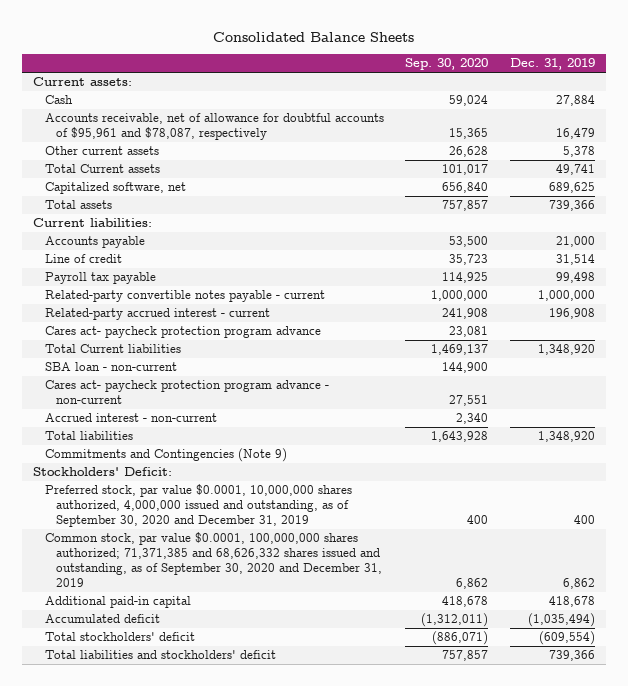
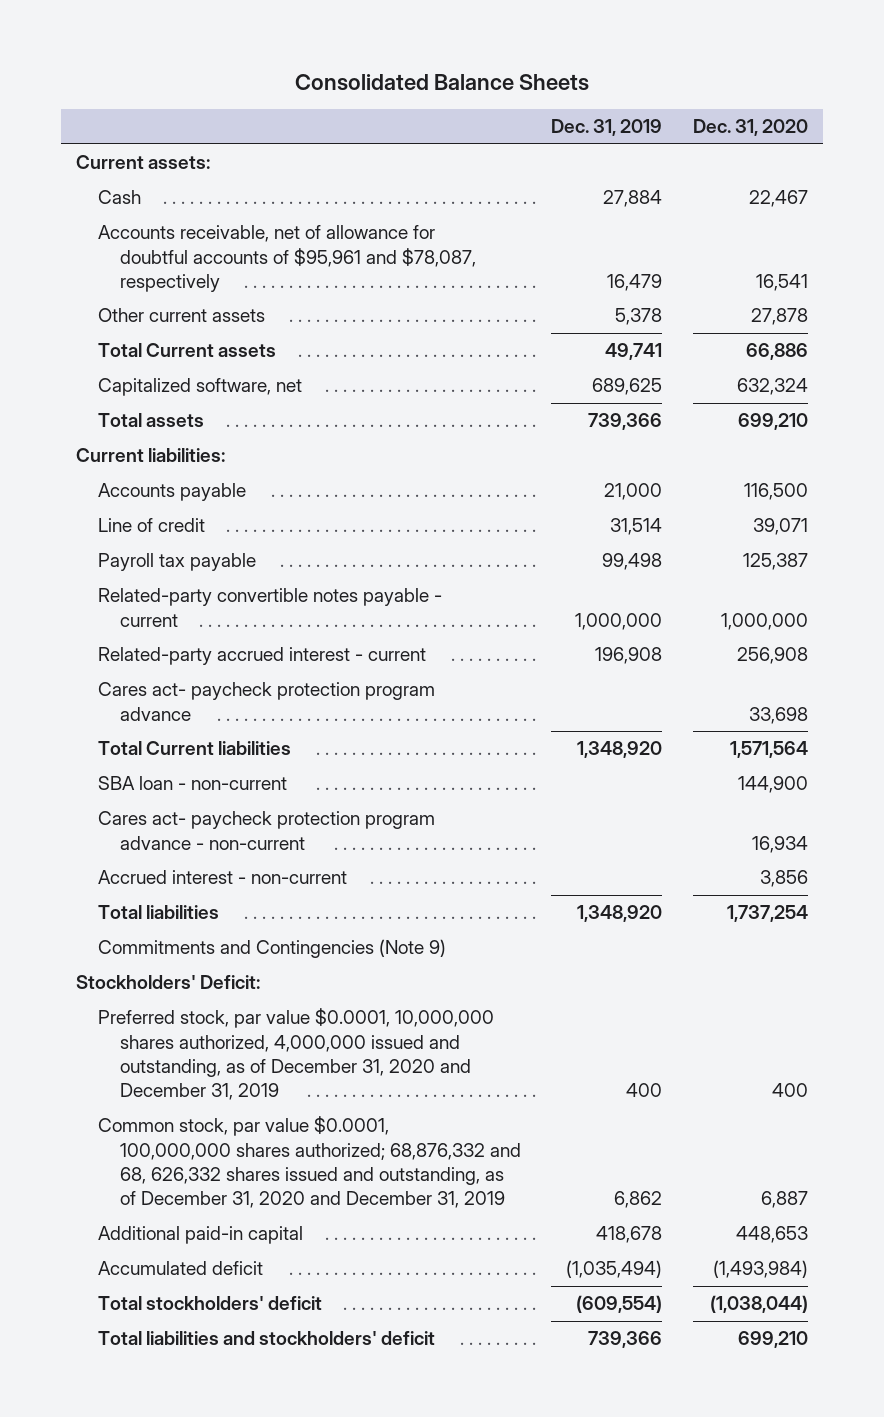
[405,58,489,71] Sep. 30, 2020 -> none
none -> [692,119,808,137] Dec. 31, 2020
[44,484,352,528] Preferred stock, par value $0.0001, 10,000,000 shares authorized, 4,000,000 issued and outstanding, as of September 30, 2020 and December 31, 2019 -> [97,1008,494,1101] Preferred stock, par value $0.0001, 10,000,000 shares authorized, 4,000,000 issued and outstanding, as of December 31, 2020 and December 31, 2019
[44,532,383,587] Common stock, par value $0.0001, 100,000,000 shares authorized; 71,371,385 and 68,626,332 shares issued and outstanding, as of September 30, 2020 and December 31, 2019 -> [97,1116,521,1209] Common stock, par value $0.0001, 100,000,000 shares authorized; 68,876,332 and 68, 626,332 shares issued and outstanding, as of December 31, 2020 and December 31, 2019

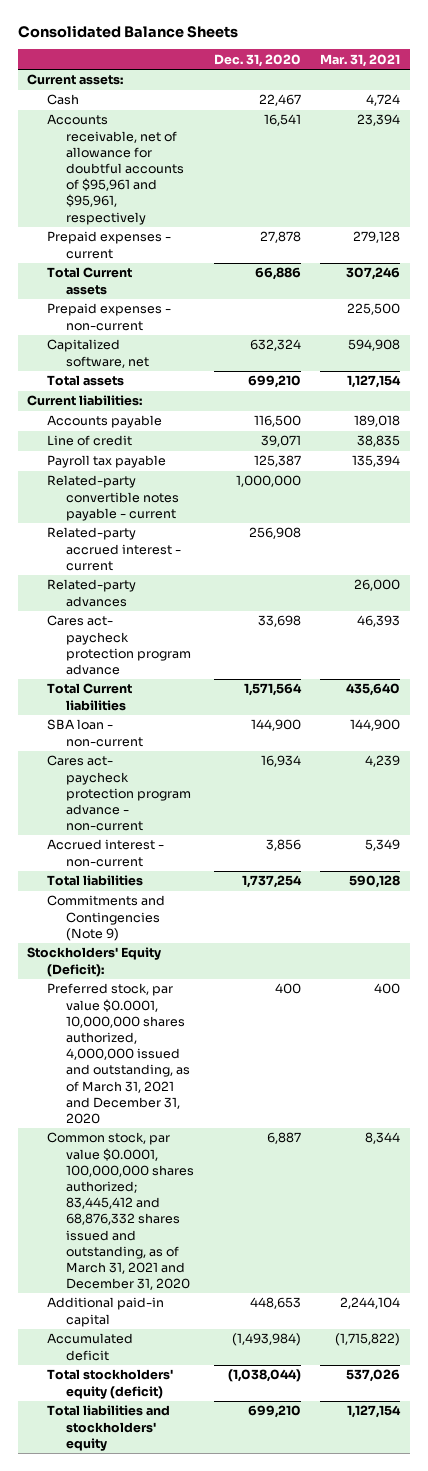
[551,119,663,137] Dec. 31, 2019 -> none
none -> [320,53,401,67] Mar. 31, 2021
[97,225,476,292] Accounts receivable, net of allowance for doubtful accounts of $95,961 and $78,087, respectively -> [46,114,184,225] Accounts receivable, net of allowance for doubtful accounts of $95,961 and $95,961, respectively
[97,308,265,323] Other current assets -> [46,231,171,259] Prepaid expenses - current
none -> [46,303,171,331] Prepaid expenses - non-current
none -> [46,579,136,607] Related-party advances
[75,975,260,990] Stockholders' Deficit: -> [27,947,162,977] Stockholders' Equity (Deficit):
[97,1008,494,1101] Preferred stock, par value $0.0001, 10,000,000 shares authorized, 4,000,000 issued and outstanding, as of December 31, 2020 and December 31, 2019 -> [46,983,190,1124] Preferred stock, par value $0.0001, 10,000,000 shares authorized, 4,000,000 issued and outstanding, as of March 31, 2021 and December 31, 2020
[97,1116,521,1209] Common stock, par value $0.0001, 100,000,000 shares authorized; 68,876,332 and 68, 626,332 shares issued and outstanding, as of December 31, 2020 and December 31, 2019 -> [46,1132,194,1291] Common stock, par value $0.0001, 100,000,000 shares authorized; 83,445,412 and 68,876,332 shares issued and outstanding, as of March 31, 2021 and December 31, 2020
[97,1296,322,1311] Total stockholders' deficit -> [46,1369,173,1399] Total stockholders' equity (deficit)
[97,1331,435,1346] Total liabilities and stockholders' deficit -> [46,1405,170,1451] Total liabilities and stockholders' equity

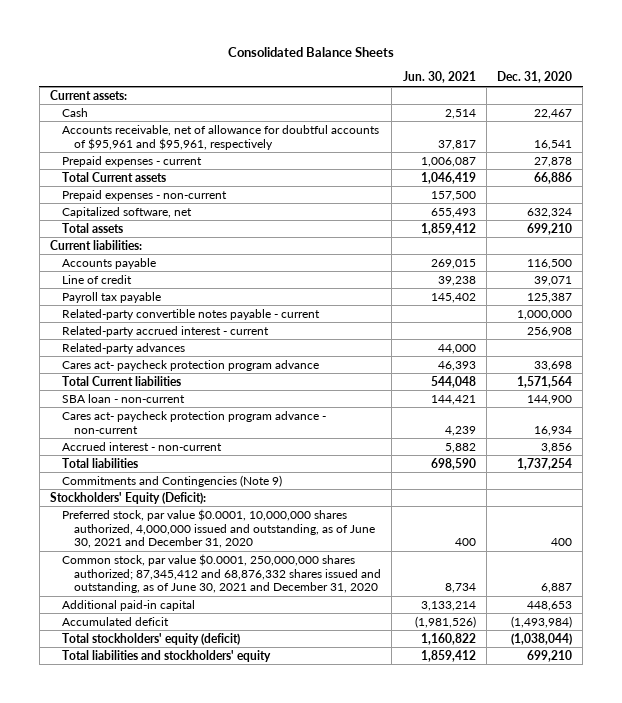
[320,53,401,67] Mar. 31, 2021 -> none
none -> [402,71,476,84] Jun. 30, 2021
[46,983,190,1124] Preferred stock, par value $0.0001, 10,000,000 shares authorized, 4,000,000 issued and outstanding, as of March 31, 2021 and December 31, 2020 -> [62,508,376,549] Preferred stock, par value $0.0001, 10,000,000 shares authorized, 4,000,000 issued and outstanding, as of June 30, 2021 and December 31, 2020
[46,1132,194,1291] Common stock, par value $0.0001, 100,000,000 shares authorized; 83,445,412 and 68,876,332 shares issued and outstanding, as of March 31, 2021 and December 31, 2020 -> [62,553,382,594] Common stock, par value $0.0001, 250,000,000 shares authorized; 87,345,412 and 68,876,332 shares issued and outstanding, as of June 30, 2021 and December 31, 2020

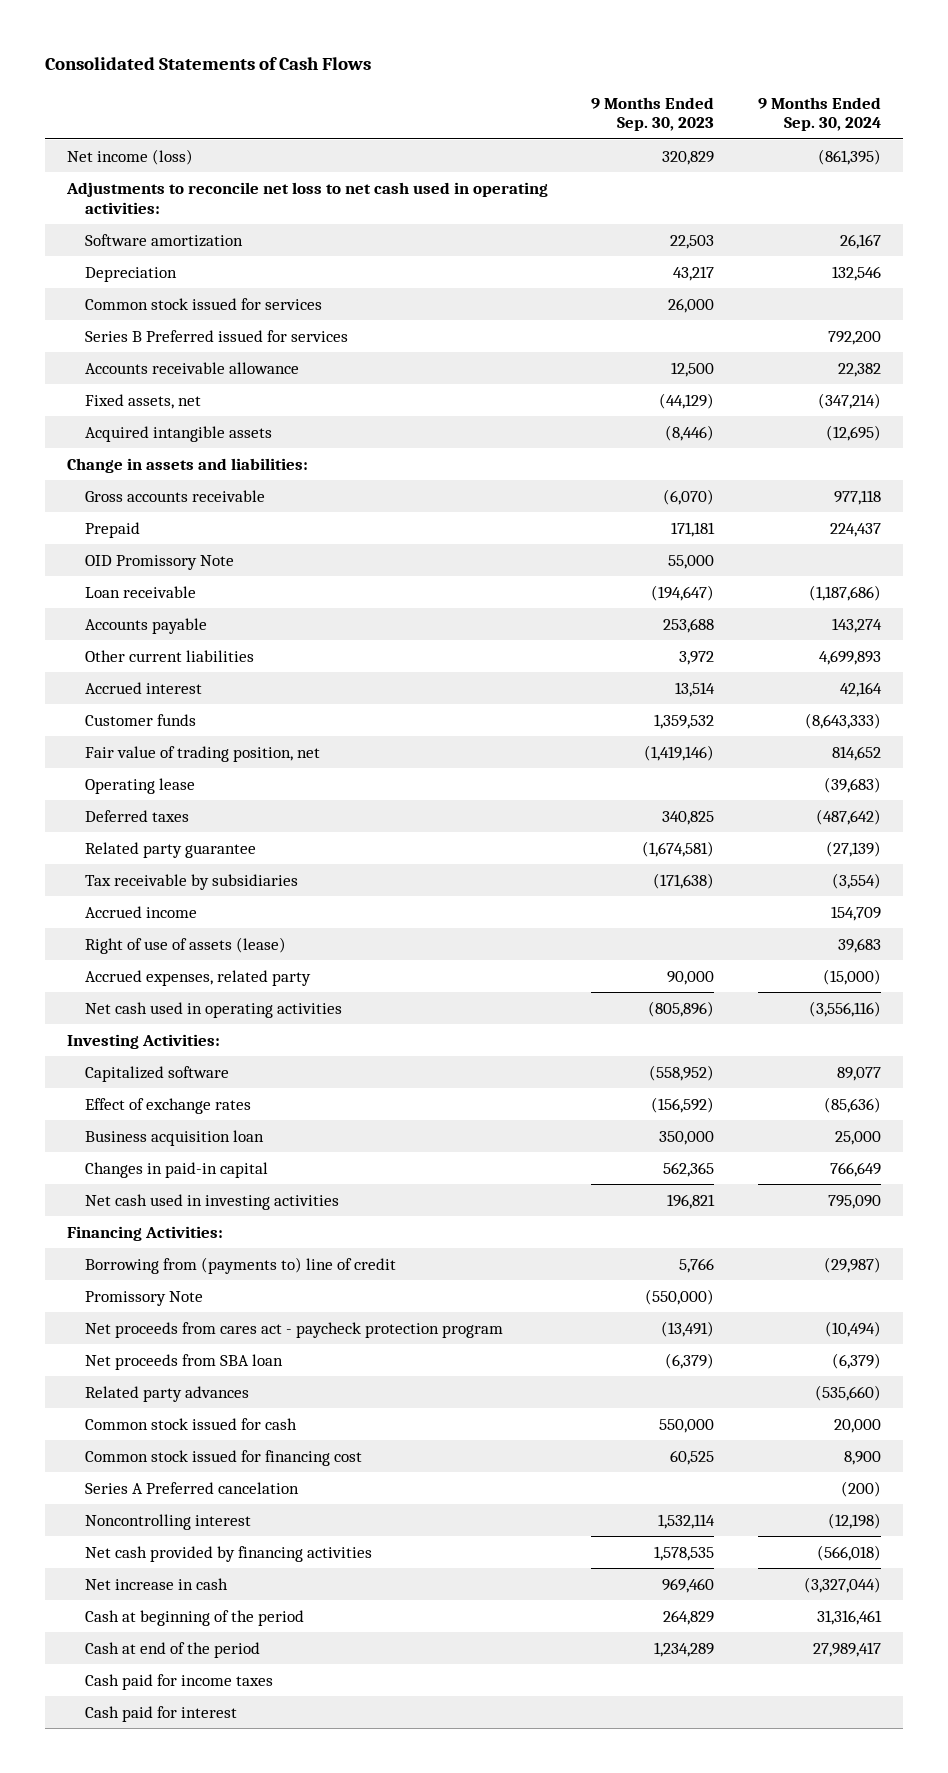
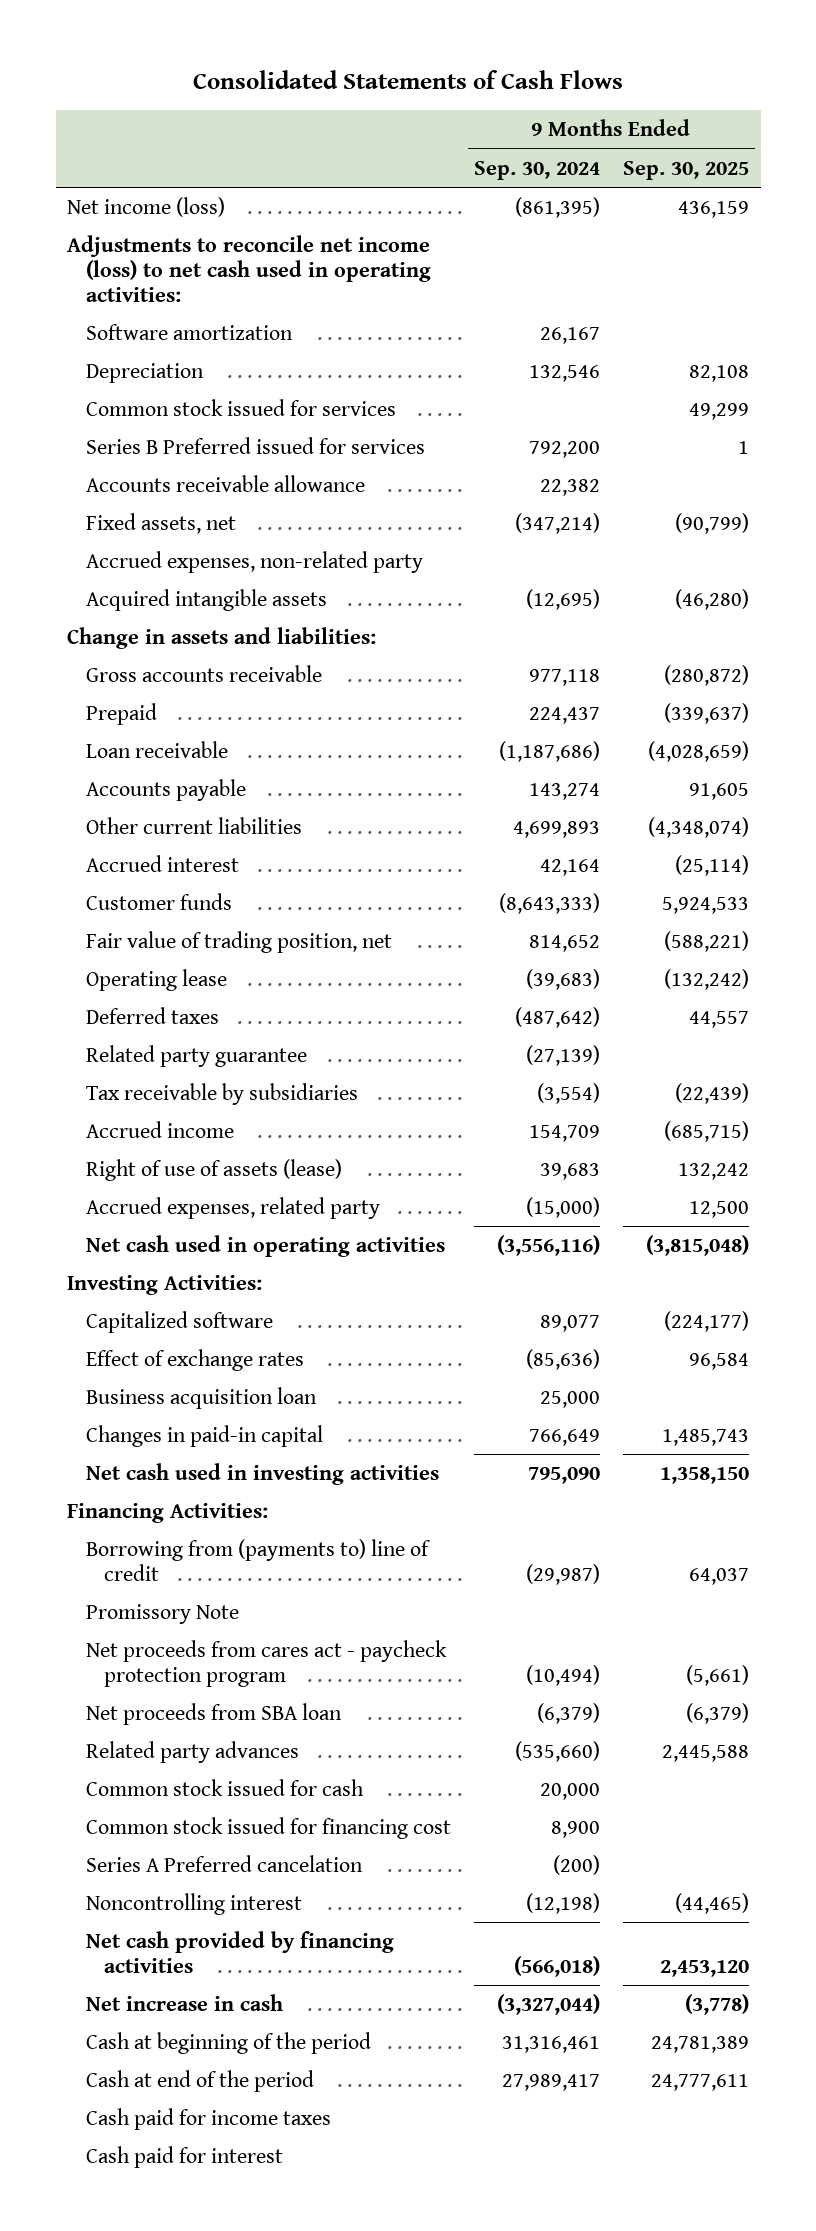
[591,96,715,132] 9 Months Ended Sep. 30, 2023 -> none
none -> [623,160,750,180] Sep. 30, 2025
[65,181,548,214] Adjustments to reconcile net loss to net cash used in operating activities: -> [67,234,431,302] Adjustments to reconcile net income (loss) to net cash used in operating activities:
none -> [85,550,423,573] Accrued expenses, non-related party
[84,554,234,570] OID Promissory Note -> none

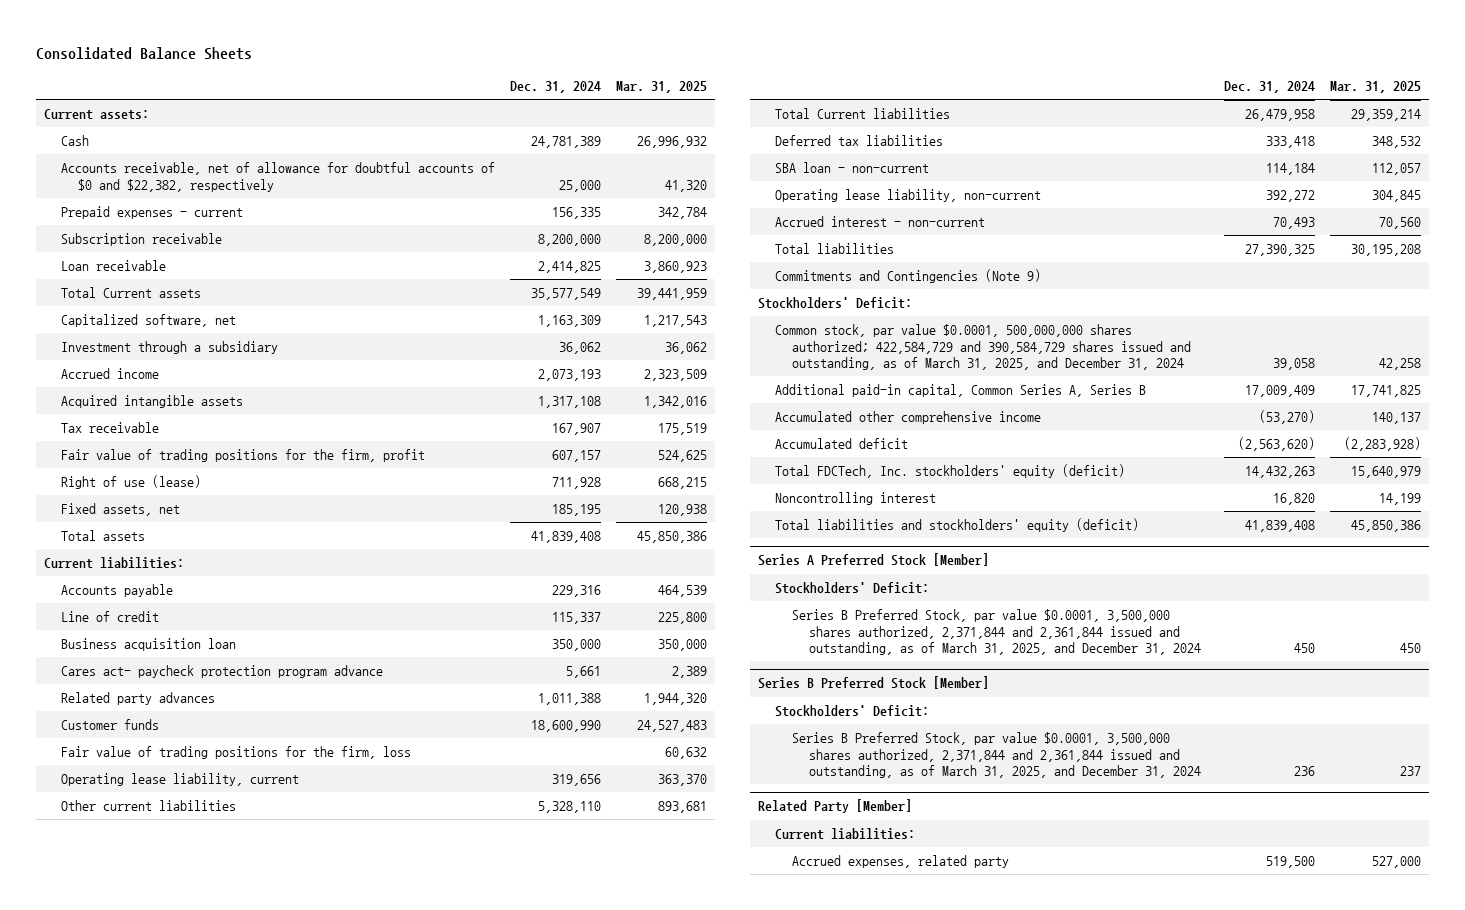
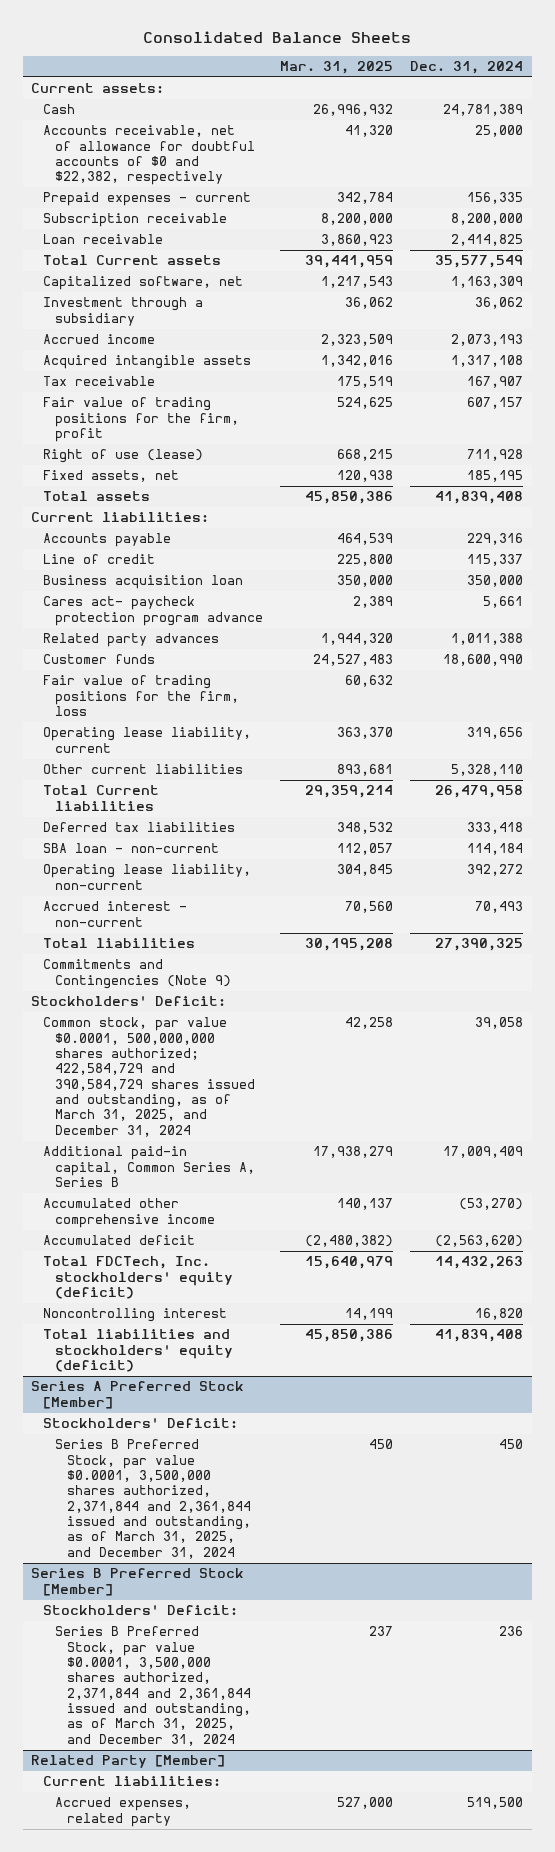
[1351,385,1422,398] 17,741,825 -> [313,1146,394,1159] 17,938,279
[1344,437,1422,452] (2,283,928) -> [305,1235,394,1248] (2,480,382)

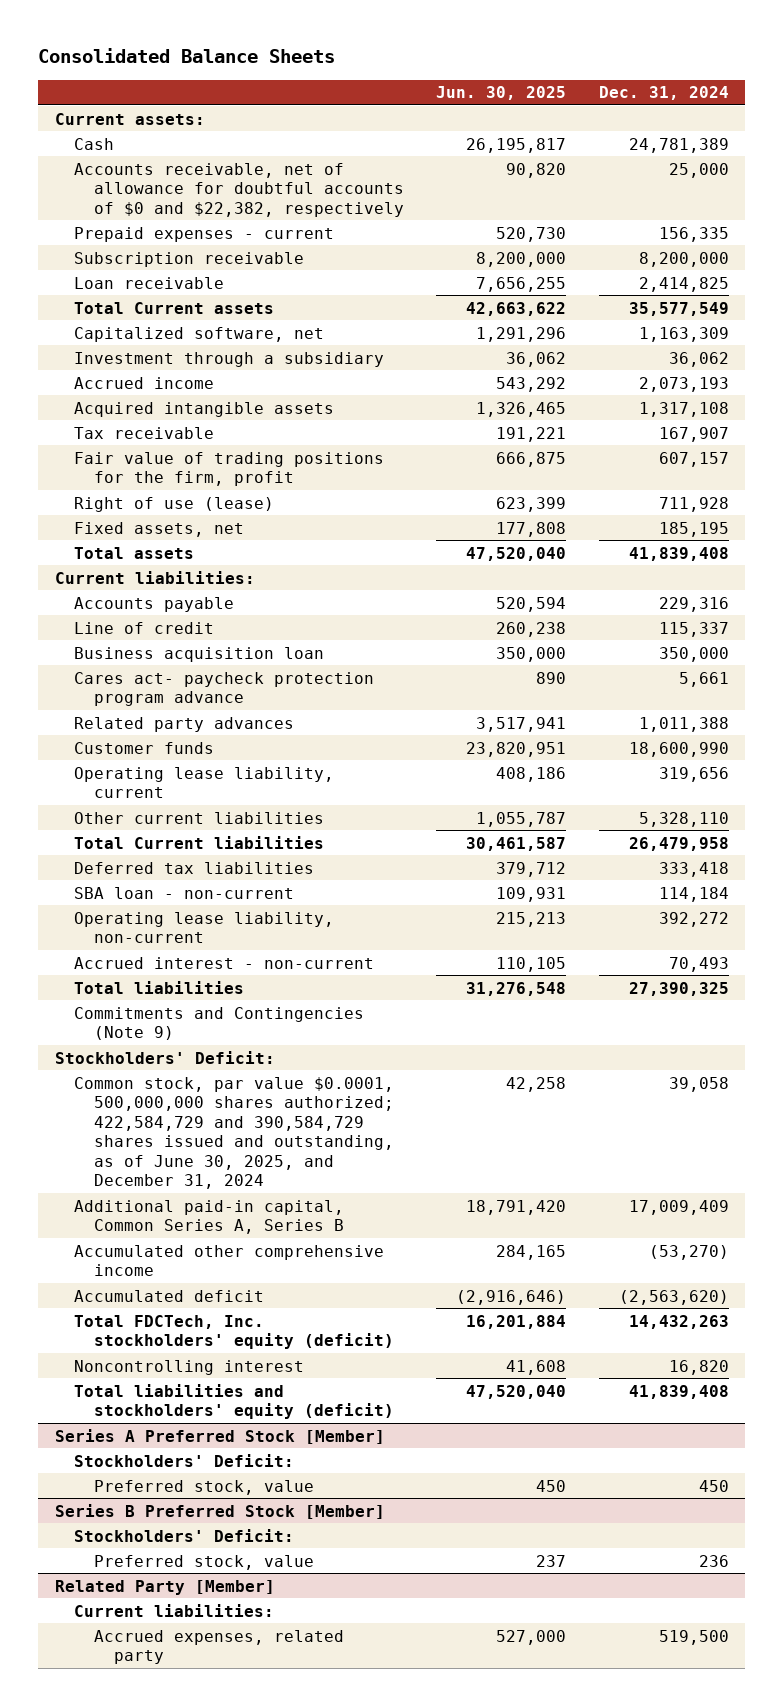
[280,60,394,74] Mar. 31, 2025 -> none
none -> [436,86,567,101] Jun. 30, 2025
[43,675,240,717] Fair value of trading positions for the firm, loss -> none
[43,1017,256,1137] Common stock, par value $0.0001, 500,000,000 shares authorized; 422,584,729 and 390,584,729 shares issued and outstanding, as of March 31, 2025, and December 31, 2024 -> [74,1076,395,1190] Common stock, par value $0.0001, 500,000,000 shares authorized; 422,584,729 and 390,584,729 shares issued and outstanding, as of June 30, 2025, and December 31, 2024
[55,1439,252,1559] Series B Preferred Stock, par value $0.0001, 3,500,000 shares authorized, 2,371,844 and 2,361,844 issued and outstanding, as of March 31, 2025, and December 31, 2024 -> [94,1479,315,1495] Preferred stock, value
[55,1626,252,1746] Series B Preferred Stock, par value $0.0001, 3,500,000 shares authorized, 2,371,844 and 2,361,844 issued and outstanding, as of March 31, 2025, and December 31, 2024 -> [94,1554,315,1570] Preferred stock, value

